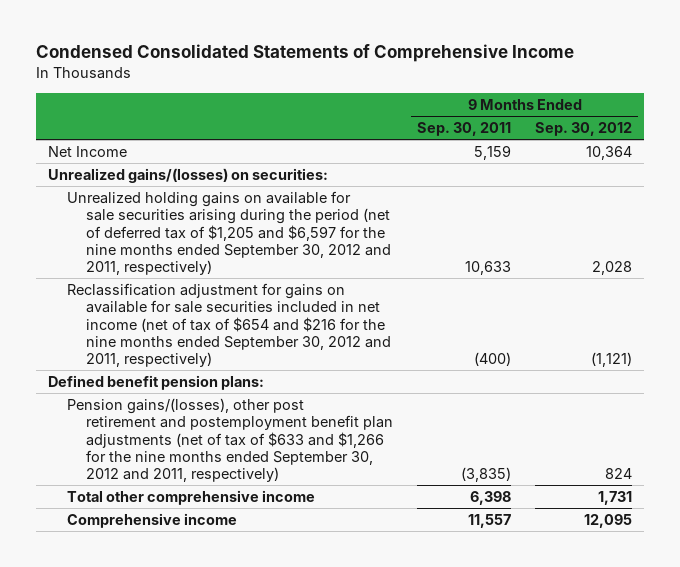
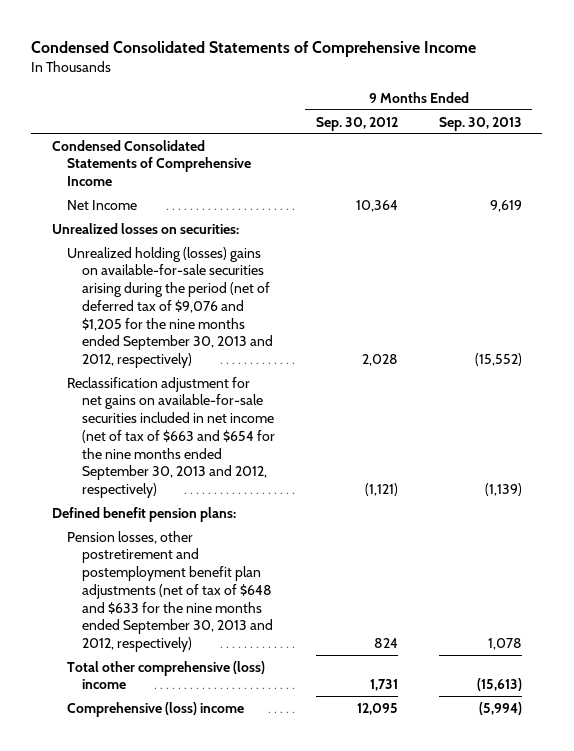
[417,122,512,137] Sep. 30, 2011 -> none
none -> [438,116,522,131] Sep. 30, 2013
none -> [51,139,251,187] Condensed Consolidated Statements of Comprehensive Income
[47,167,328,183] Unrealized gains/(losses) on securities: -> [51,222,239,234] Unrealized losses on securities:
[66,190,392,276] Unrealized holding gains on available for sale securities arising during the period (net of deferred tax of $1,205 and $6,597 for the nine months ended September 30, 2012 and 2011, respectively) -> [66,246,273,369] Unrealized holding (losses) gains on available-for-sale securities arising during the period (net of deferred tax of $9,076 and $1,205 for the nine months ended September 30, 2013 and 2012, respectively)
[66,282,392,368] Reclassification adjustment for gains on available for sale securities included in net income (net of tax of $654 and $216 for the nine months ended September 30, 2012 and 2011, respectively) -> [66,376,275,499] Reclassification adjustment for net gains on available-for-sale securities included in net income (net of tax of $663 and $654 for the nine months ended September 30, 2013 and 2012, respectively)
[66,397,394,483] Pension gains/(losses), other post retirement and postemployment benefit plan adjustments (net of tax of $633 and $1,266 for the nine months ended September 30, 2012 and 2011, respectively) -> [66,530,273,653] Pension losses, other postretirement and postemployment benefit plan adjustments (net of tax of $648 and $633 for the nine months ended September 30, 2013 and 2012, respectively)
[66,489,315,505] Total other comprehensive income -> [66,660,265,690] Total other comprehensive (loss) income
[66,512,237,528] Comprehensive income -> [66,701,244,717] Comprehensive (loss) income

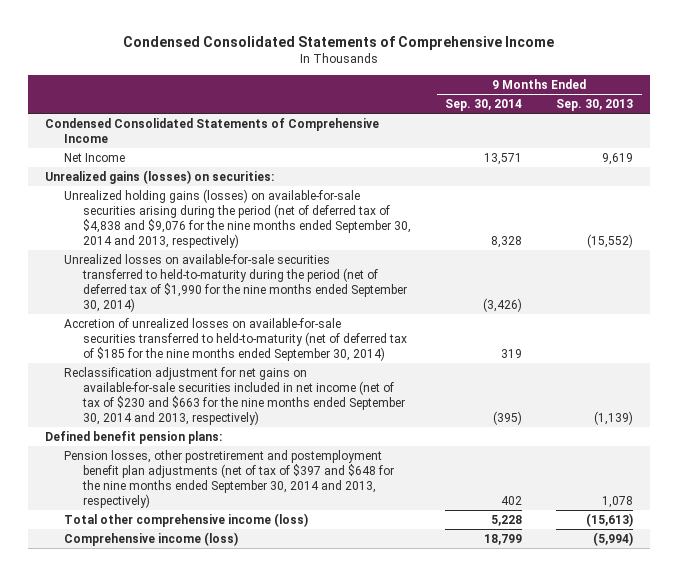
[315,116,398,131] Sep. 30, 2012 -> none
none -> [445,99,523,112] Sep. 30, 2014
[51,222,239,234] Unrealized losses on securities: -> [45,169,275,184] Unrealized gains (losses) on securities:
[66,246,273,369] Unrealized holding (losses) gains on available-for-sale securities arising during the period (net of deferred tax of $9,076 and $1,205 for the nine months ended September 30, 2013 and 2012, respectively) -> [64,188,411,249] Unrealized holding gains (losses) on available-for-sale securities arising during the period (net of deferred tax of $4,838 and $9,076 for the nine months ended September 30, 2014 and 2013, respectively)
none -> [64,253,407,313] Unrealized losses on available-for-sale securities transferred to held-to-maturity during the period (net of deferred tax of $1,990 for the nine months ended September 30, 2014)
none -> [64,317,407,362] Accretion of unrealized losses on available-for-sale securities transferred to held-to-maturity (net of deferred tax of $185 for the nine months ended September 30, 2014)
[66,376,275,499] Reclassification adjustment for net gains on available-for-sale securities included in net income (net of tax of $663 and $654 for the nine months ended September 30, 2013 and 2012, respectively) -> [64,366,405,426] Reclassification adjustment for net gains on available-for-sale securities included in net income (net of tax of $230 and $663 for the nine months ended September 30, 2014 and 2013, respectively)
[66,530,273,653] Pension losses, other postretirement and postemployment benefit plan adjustments (net of tax of $648 and $633 for the nine months ended September 30, 2013 and 2012, respectively) -> [64,449,394,509] Pension losses, other postretirement and postemployment benefit plan adjustments (net of tax of $397 and $648 for the nine months ended September 30, 2014 and 2013, respectively)
[66,660,265,690] Total other comprehensive (loss) income -> [64,512,309,527] Total other comprehensive income (loss)
[66,701,244,717] Comprehensive (loss) income -> [64,531,239,546] Comprehensive income (loss)

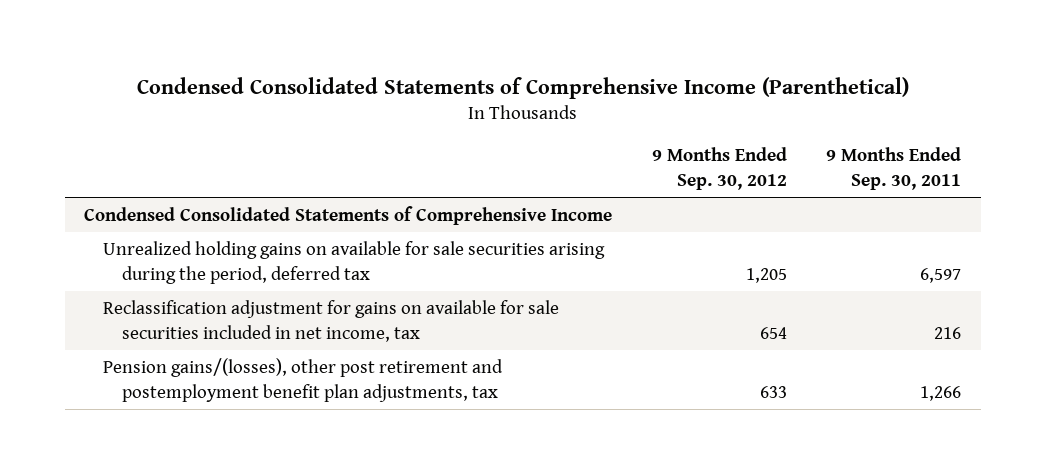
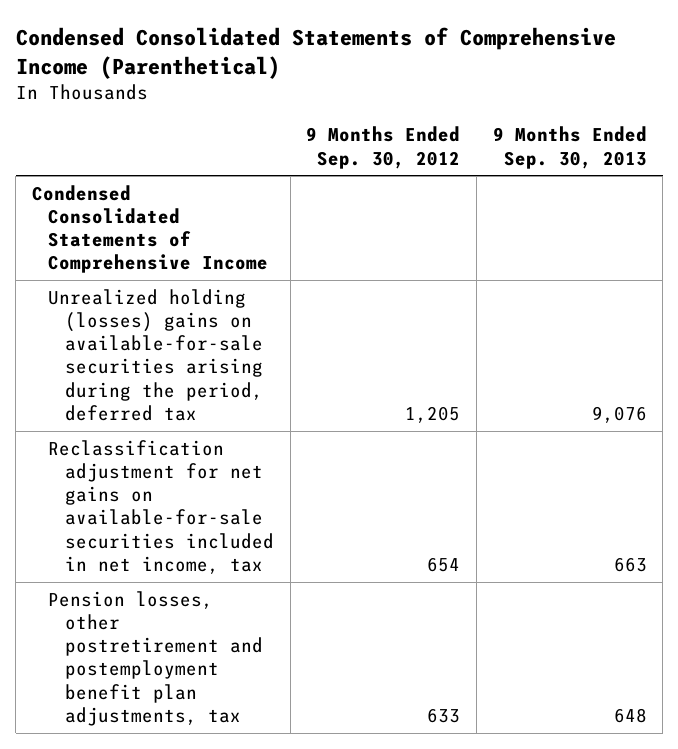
[826,147,962,190] 9 Months Ended Sep. 30, 2011 -> none
none -> [492,126,647,169] 9 Months Ended Sep. 30, 2013
[103,241,606,284] Unrealized holding gains on available for sale securities arising during the period, deferred tax -> [48,288,264,422] Unrealized holding (losses) gains on available-for-sale securities arising during the period, deferred tax
[103,300,560,342] Reclassification adjustment for gains on available for sale securities included in net income, tax -> [48,439,275,575] Reclassification adjustment for net gains on available-for-sale securities included in net income, tax
[103,358,504,402] Pension gains/(losses), other post retirement and postemployment benefit plan adjustments, tax -> [48,590,264,727] Pension losses, other postretirement and postemployment benefit plan adjustments, tax

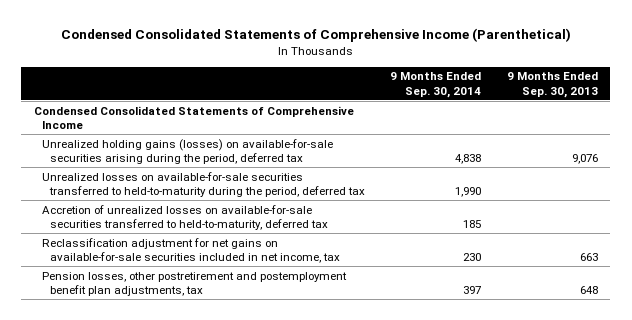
[306,126,461,169] 9 Months Ended Sep. 30, 2012 -> none
none -> [390,72,482,98] 9 Months Ended Sep. 30, 2014
[48,288,264,422] Unrealized holding (losses) gains on available-for-sale securities arising during the period, deferred tax -> [42,138,334,164] Unrealized holding gains (losses) on available-for-sale securities arising during the period, deferred tax
none -> [42,171,366,197] Unrealized losses on available-for-sale securities transferred to held-to-maturity during the period, deferred tax
none -> [42,204,329,230] Accretion of unrealized losses on available-for-sale securities transferred to held-to-maturity, deferred tax

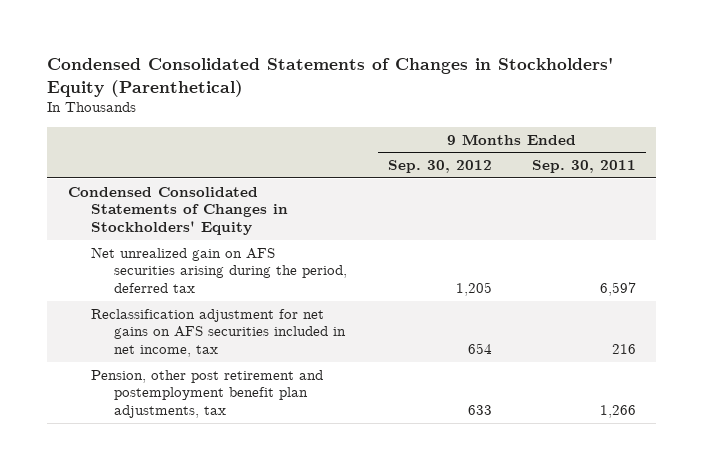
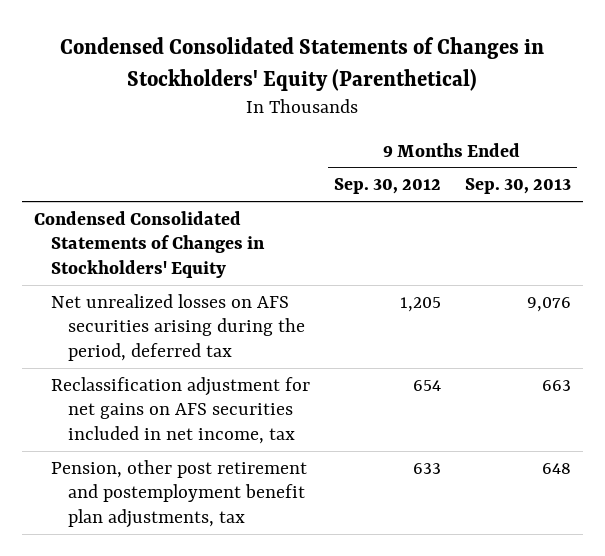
[532,160,637,174] Sep. 30, 2011 -> none
none -> [464,178,571,195] Sep. 30, 2013
[90,246,348,294] Net unrealized gain on AFS securities arising during the period, deferred tax -> [51,293,306,361] Net unrealized losses on AFS securities arising during the period, deferred tax

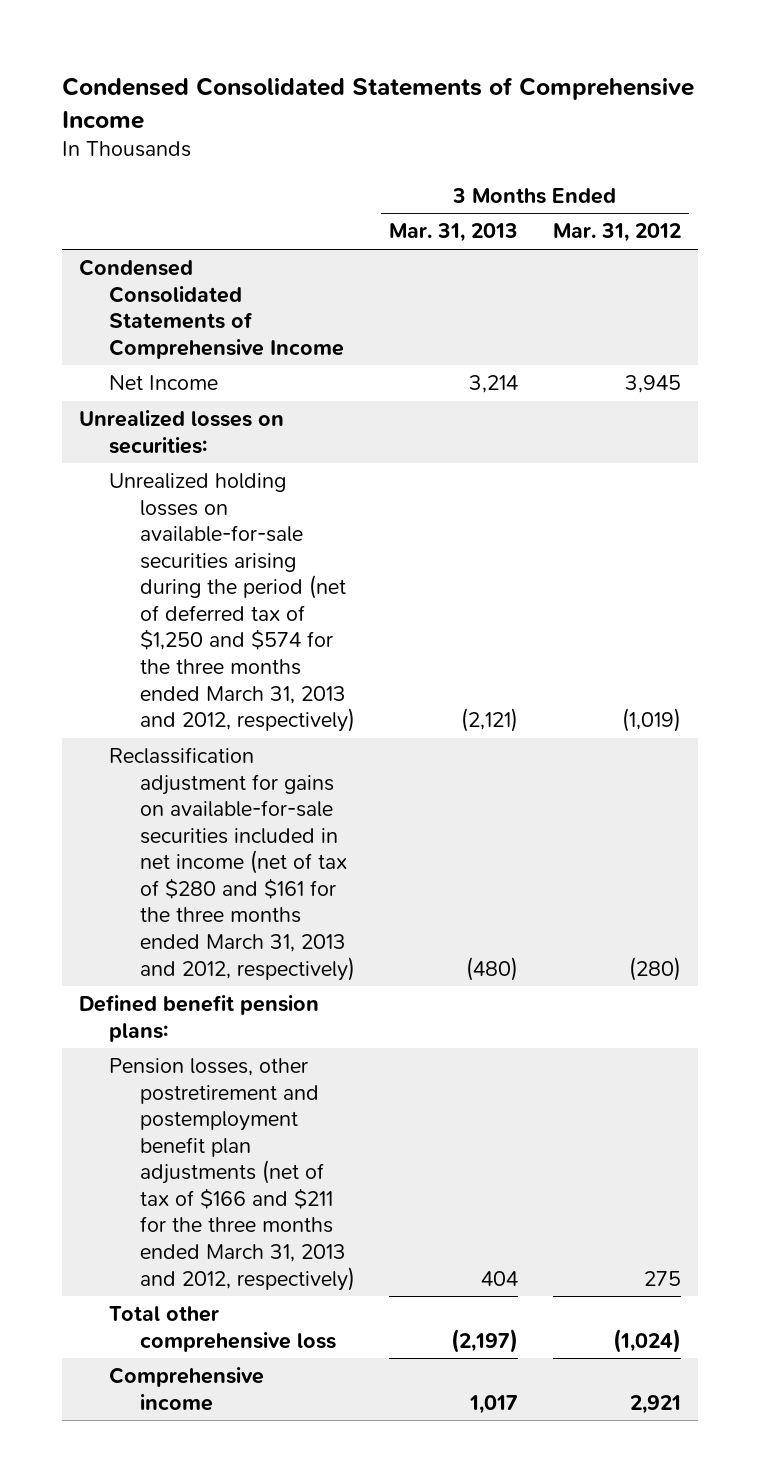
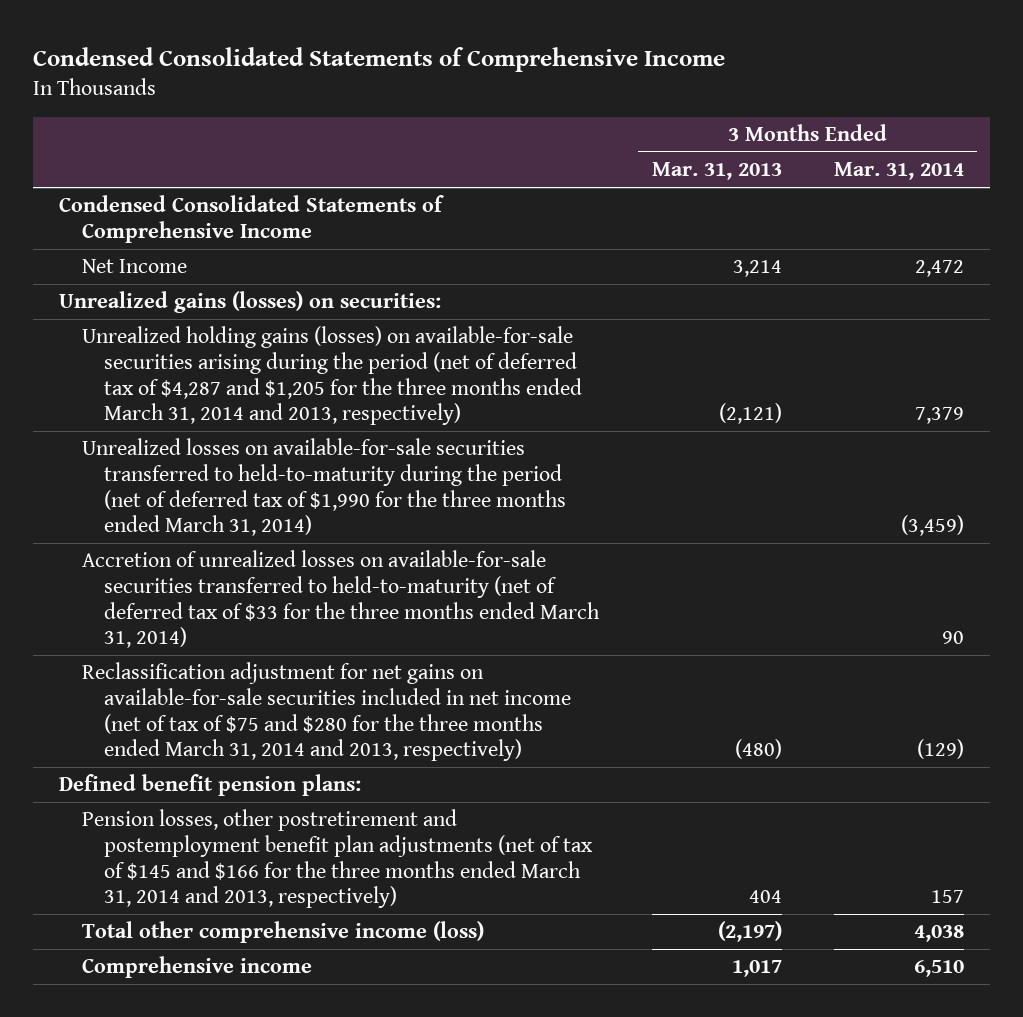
[552,223,681,243] Mar. 31, 2012 -> none
none -> [833,162,964,181] Mar. 31, 2014
[78,410,284,454] Unrealized losses on securities: -> [58,291,441,314] Unrealized gains (losses) on securities:
[109,473,355,733] Unrealized holding losses on available-for-sale securities arising during the period (net of deferred tax of $1,250 and $574 for the three months ended March 31, 2013 and 2012, respectively) -> [81,326,583,426] Unrealized holding gains (losses) on available-for-sale securities arising during the period (net of deferred tax of $4,287 and $1,205 for the three months ended March 31, 2014 and 2013, respectively)
none -> [81,438,567,537] Unrealized losses on available-for-sale securities transferred to held-to-maturity during the period (net of deferred tax of $1,990 for the three months ended March 31, 2014)
none -> [81,550,601,649] Accretion of unrealized losses on available-for-sale securities transferred to held-to-maturity (net of deferred tax of $33 for the three months ended March 31, 2014)
[109,747,355,981] Reclassification adjustment for gains on available-for-sale securities included in net income (net of tax of $280 and $161 for the three months ended March 31, 2013 and 2012, respectively) -> [81,662,572,762] Reclassification adjustment for net gains on available-for-sale securities included in net income (net of tax of $75 and $280 for the three months ended March 31, 2014 and 2013, respectively)
[109,1058,355,1291] Pension losses, other postretirement and postemployment benefit plan adjustments (net of tax of $166 and $211 for the three months ended March 31, 2013 and 2012, respectively) -> [81,809,594,909] Pension losses, other postretirement and postemployment benefit plan adjustments (net of tax of $145 and $166 for the three months ended March 31, 2014 and 2013, respectively)
[109,1306,336,1352] Total other comprehensive loss -> [81,921,484,944] Total other comprehensive income (loss)

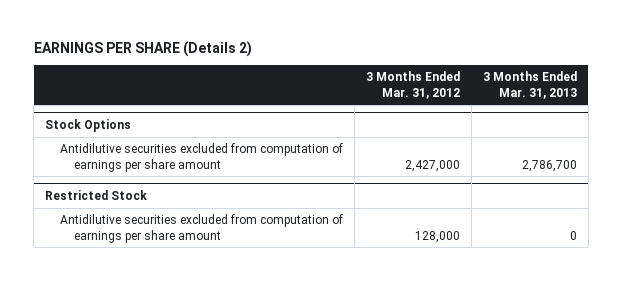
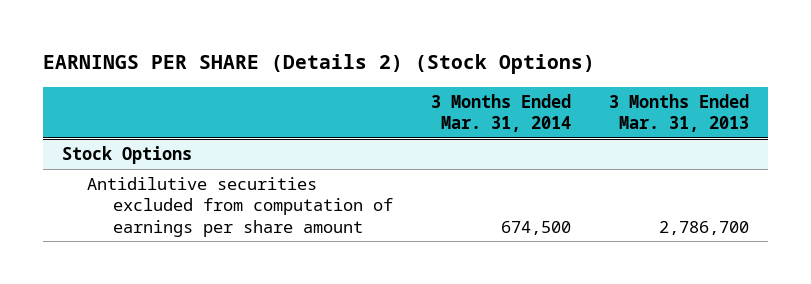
[33,40,252,57] EARNINGS PER SHARE (Details 2) -> [43,54,596,75] EARNINGS PER SHARE (Details 2) (Stock Options)
[365,71,460,99] 3 Months Ended Mar. 31, 2012 -> none
none -> [430,93,571,132] 3 Months Ended Mar. 31, 2014
[45,190,148,201] Restricted Stock -> none
[59,214,343,243] Antidilutive securities excluded from computation of earnings per share amount -> none

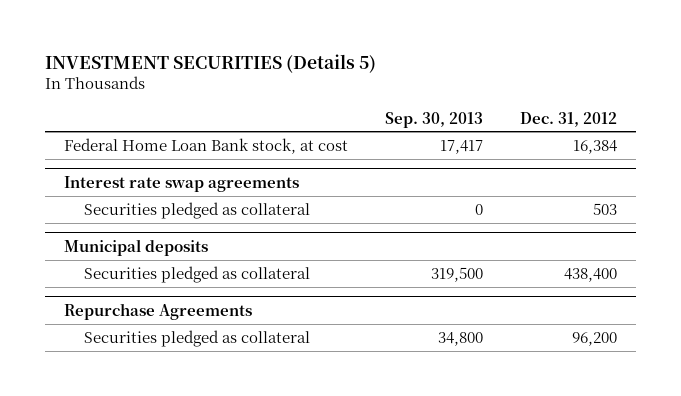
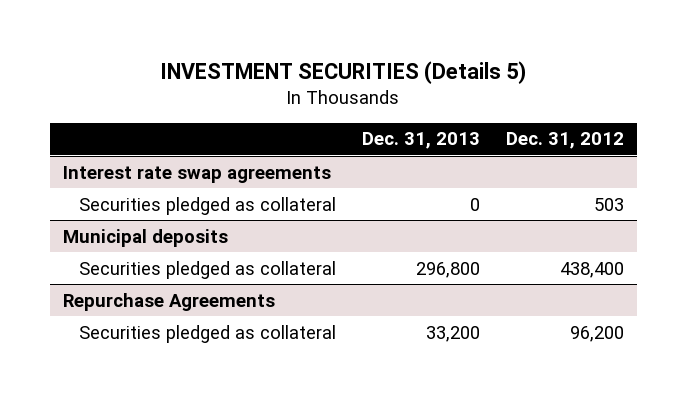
[385,111,484,128] Sep. 30, 2013 -> none
none -> [362,132,481,150] Dec. 31, 2013
[63,138,348,155] Federal Home Loan Bank stock, at cost -> none

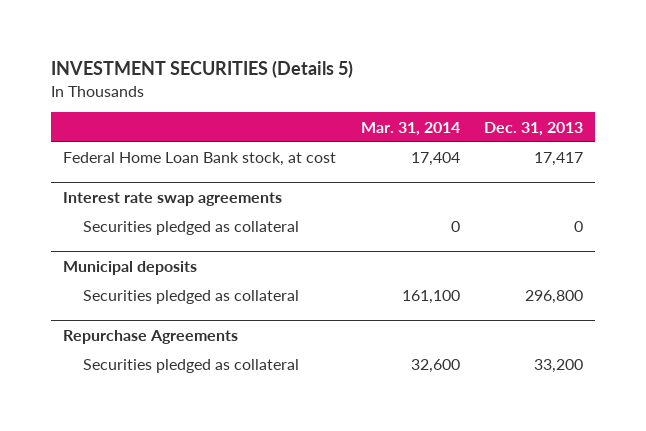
[505,132,624,150] Dec. 31, 2012 -> none
none -> [360,121,460,136] Mar. 31, 2014
none -> [63,152,337,167] Federal Home Loan Bank stock, at cost

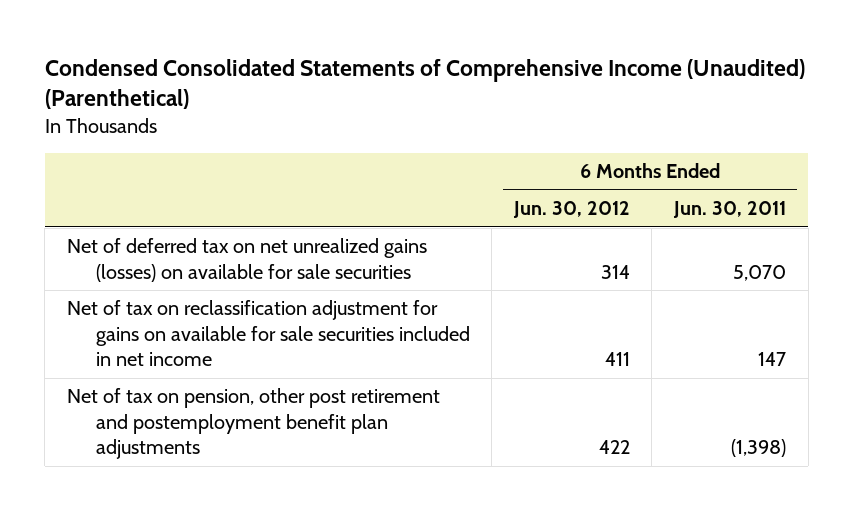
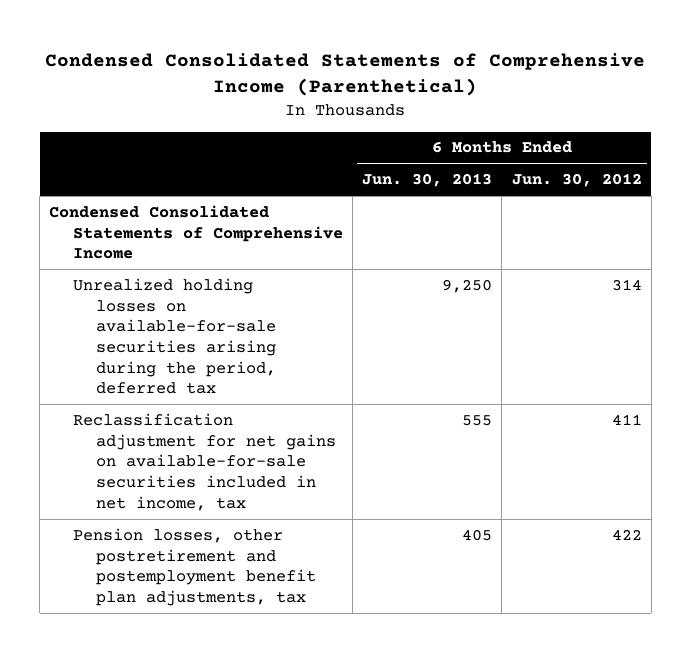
[44,58,805,110] Condensed Consolidated Statements of Comprehensive Income (Unaudited) (Parenthetical) -> [45,52,646,96] Condensed Consolidated Statements of Comprehensive Income (Parenthetical)
[672,201,786,219] Jun. 30, 2011 -> none
none -> [362,173,493,188] Jun. 30, 2013
none -> [49,204,343,260] Condensed Consolidated Statements of Comprehensive Income
[66,238,427,282] Net of deferred tax on net unrealized gains (losses) on available for sale securities -> [72,277,277,395] Unrealized holding losses on available-for-sale securities arising during the period, deferred tax
[66,300,470,367] Net of tax on reclassification adjustment for gains on available for sale securities included in net income -> [72,412,337,511] Reclassification adjustment for net gains on available-for-sale securities included in net income, tax
[66,388,440,460] Net of tax on pension, other post retirement and postemployment benefit plan adjustments -> [72,527,317,606] Pension losses, other postretirement and postemployment benefit plan adjustments, tax

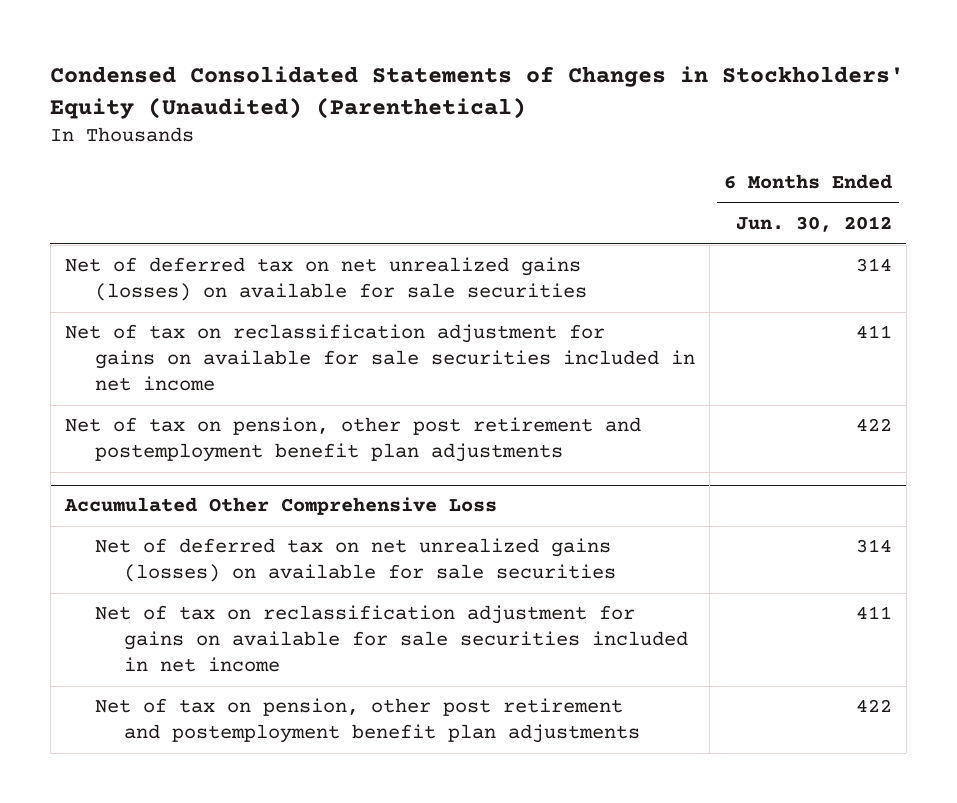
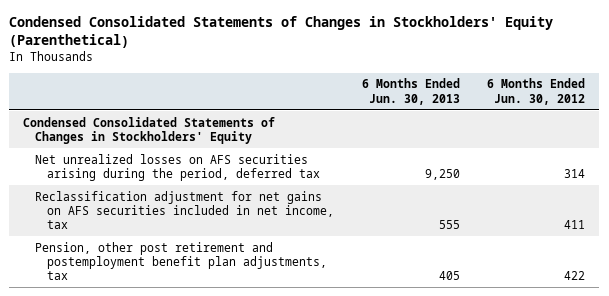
[50,66,905,119] Condensed Consolidated Statements of Changes in Stockholders' Equity (Unaudited) (Parenthetical) -> [9,16,554,49] Condensed Consolidated Statements of Changes in Stockholders' Equity (Parenthetical)
none -> [361,78,460,105] 6 Months Ended Jun. 30, 2013
[63,497,497,516] Accumulated Other Comprehensive Loss -> none
[94,538,617,583] Net of deferred tax on net unrealized gains (losses) on available for sale securities -> none
[94,605,689,673] Net of tax on reclassification adjustment for gains on available for sale securities included in net income -> none
[94,698,641,744] Net of tax on pension, other post retirement and postemployment benefit plan adjustments -> none
none -> [23,116,276,144] Condensed Consolidated Statements of Changes in Stockholders' Equity
[64,257,587,302] Net of deferred tax on net unrealized gains (losses) on available for sale securities -> [35,153,320,181] Net unrealized losses on AFS securities arising during the period, deferred tax
[64,324,695,392] Net of tax on reclassification adjustment for gains on available for sale securities included in net income -> [35,190,334,230] Reclassification adjustment for net gains on AFS securities included in net income, tax
[64,417,641,463] Net of tax on pension, other post retirement and postemployment benefit plan adjustments -> [35,241,327,281] Pension, other post retirement and postemployment benefit plan adjustments, tax

